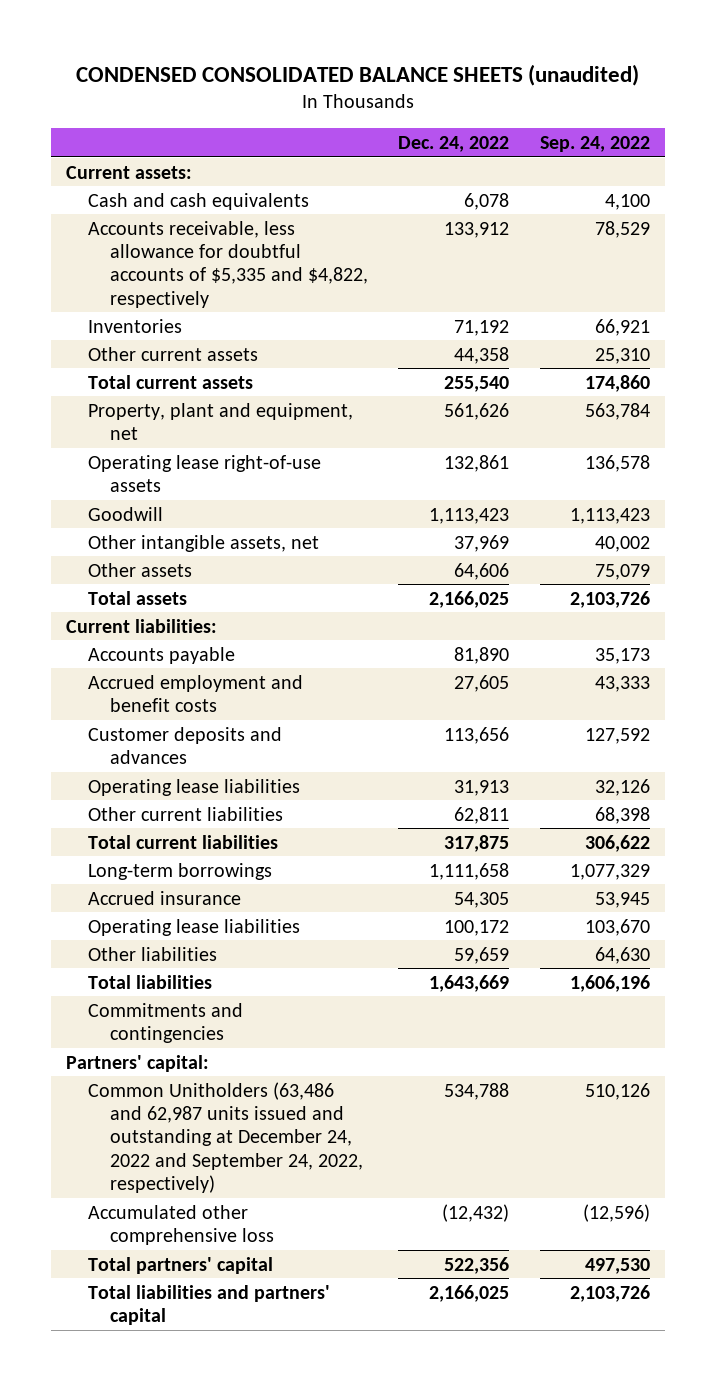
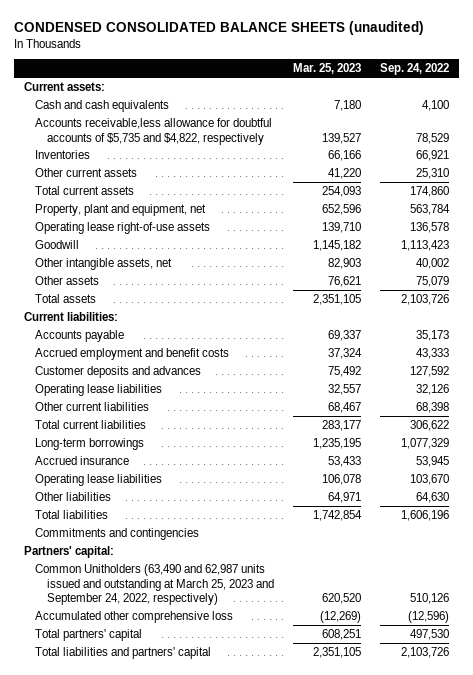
[398,135,510,152] Dec. 24, 2022 -> none
none -> [293,63,362,75] Mar. 25, 2023
[87,220,368,308] Accounts receivable, less allowance for doubtful accounts of $5,335 and $4,822, respectively -> [35,117,273,145] Accounts receivable,less allowance for doubtful accounts of $5,735 and $4,822, respectively
[87,1081,363,1193] Common Unitholders (63,486 and 62,987 units issued and outstanding at December 24, 2022 and September 24, 2022, respectively) -> [35,563,274,606] Common Unitholders (63,490 and 62,987 units issued and outstanding at March 25, 2023 and September 24, 2022, respectively)

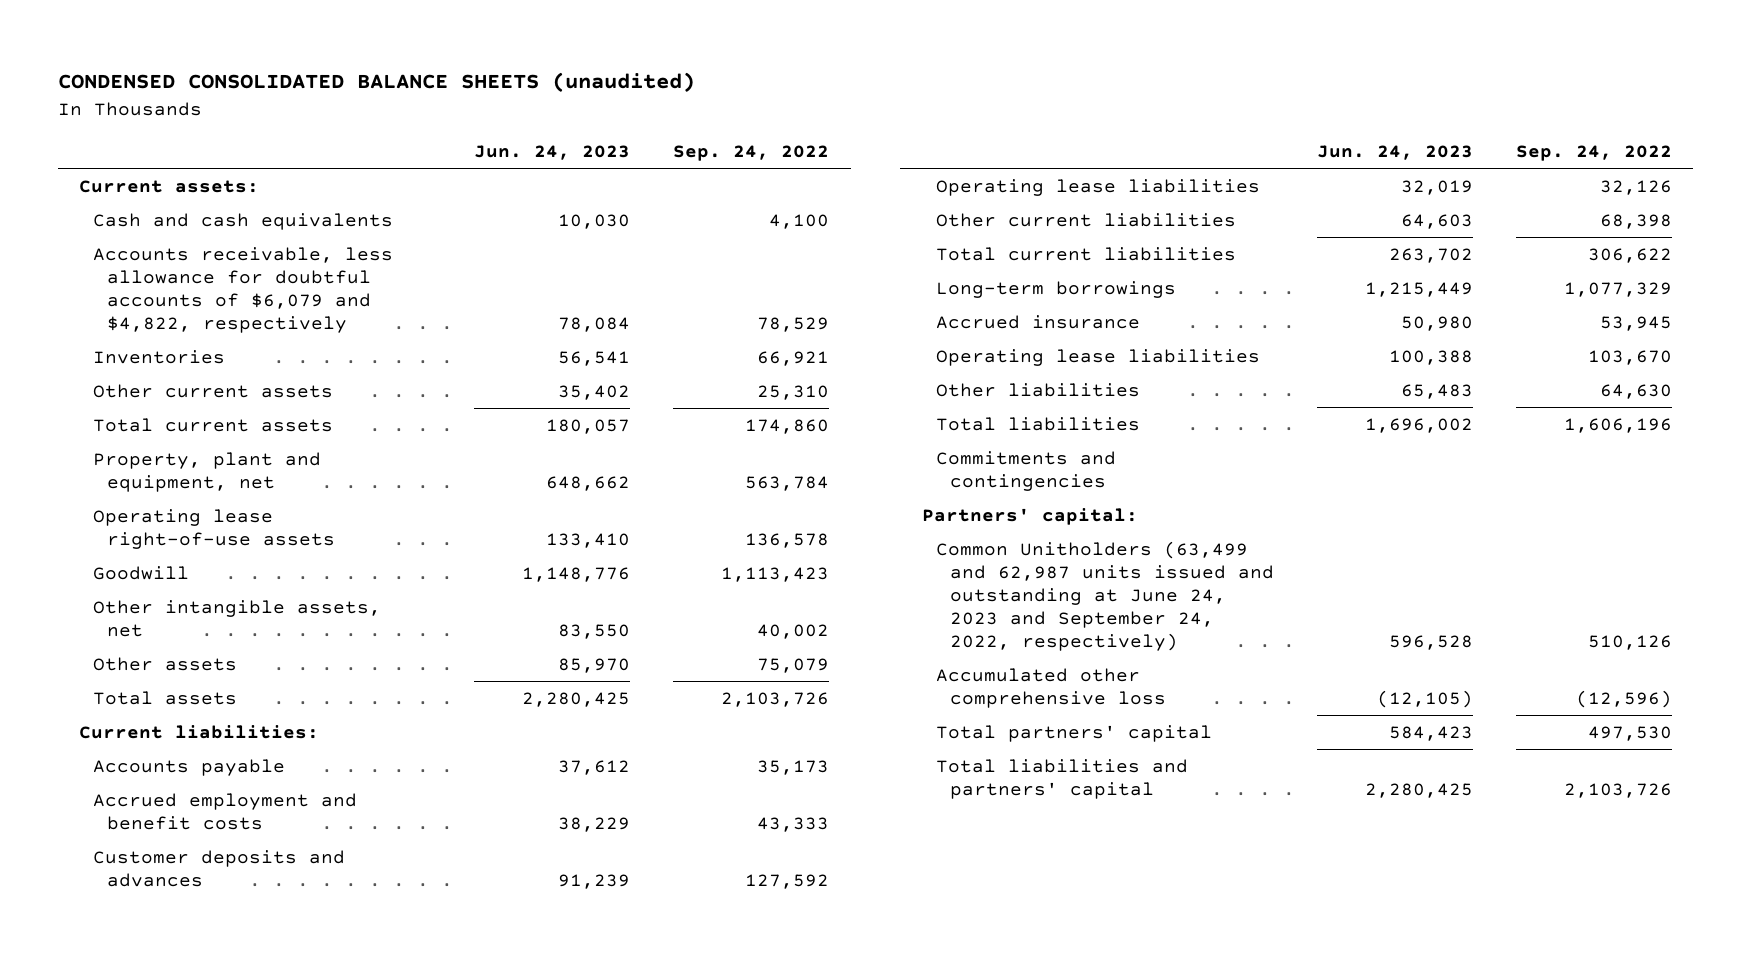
[293,63,362,75] Mar. 25, 2023 -> none
none -> [474,145,631,161] Jun. 24, 2023
[35,117,273,145] Accounts receivable,less allowance for doubtful accounts of $5,735 and $4,822, respectively -> [93,246,394,333] Accounts receivable, less allowance for doubtful accounts of $6,079 and $4,822, respectively
[35,563,274,606] Common Unitholders (63,490 and 62,987 units issued and outstanding at March 25, 2023 and September 24, 2022, respectively) -> [935,540,1274,651] Common Unitholders (63,499 and 62,987 units issued and outstanding at June 24, 2023 and September 24, 2022, respectively)

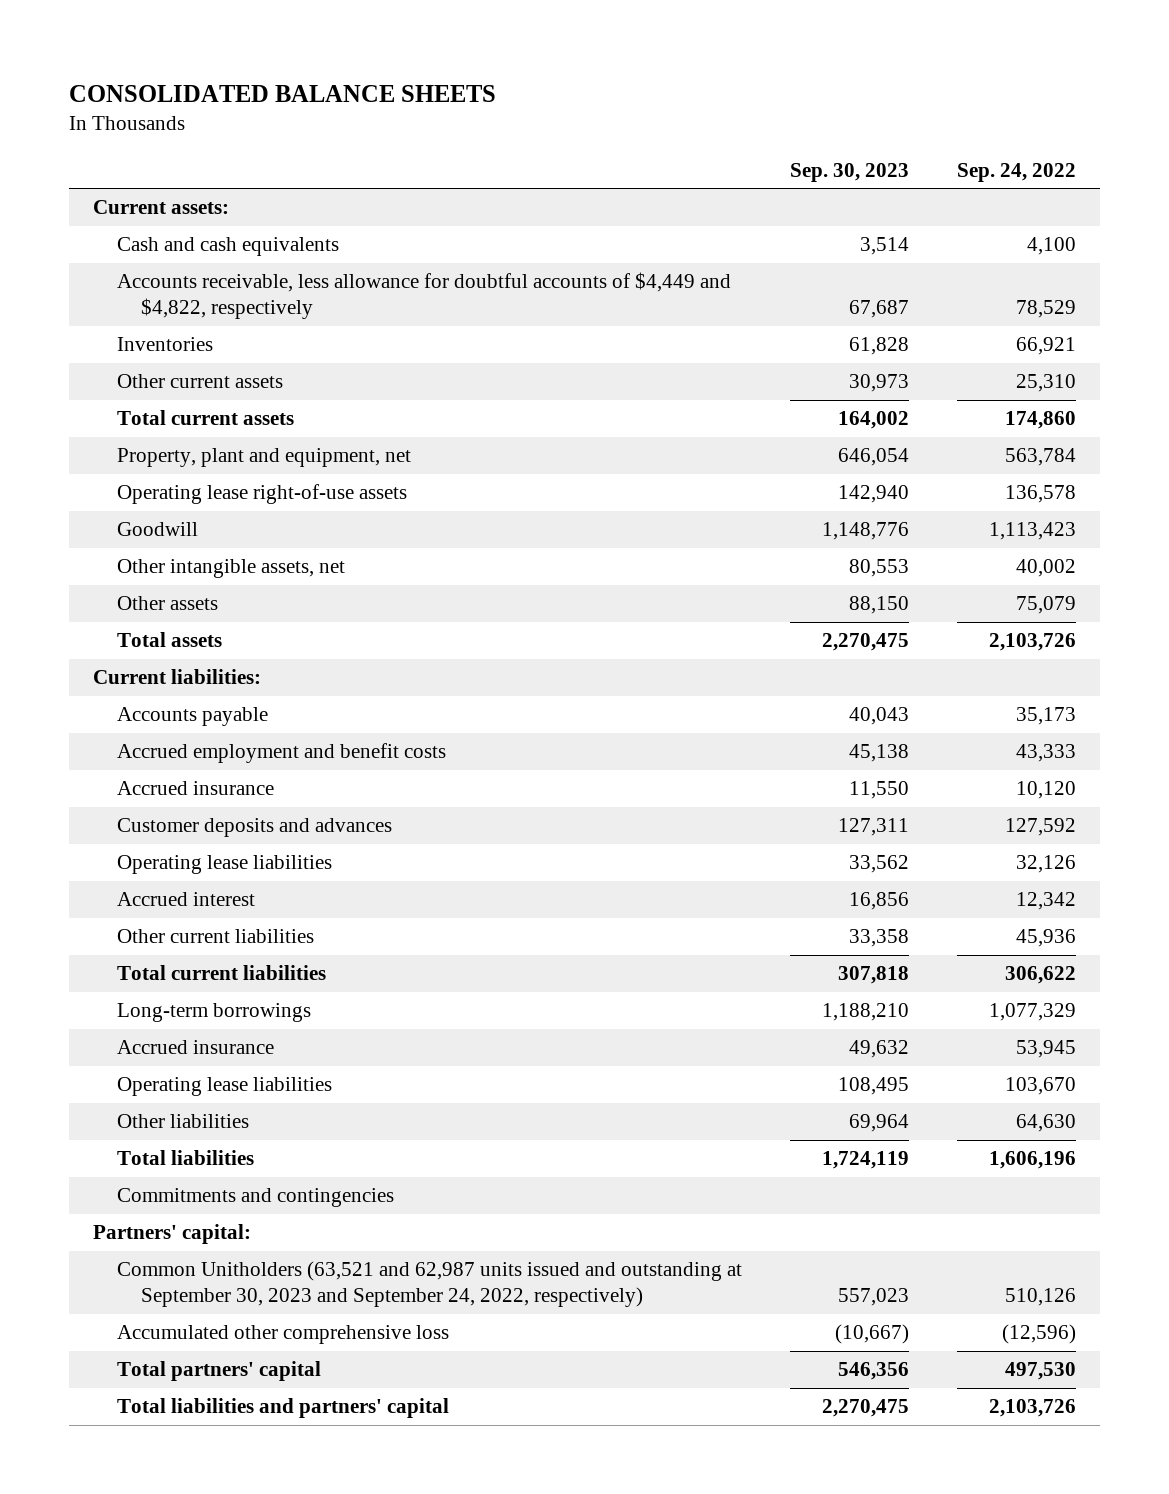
[57,72,695,93] CONDENSED CONSOLIDATED BALANCE SHEETS (unaudited) -> [69,84,497,102] CONSOLIDATED BALANCE SHEETS
[474,145,631,161] Jun. 24, 2023 -> none
none -> [790,162,910,182] Sep. 30, 2023
[93,246,394,333] Accounts receivable, less allowance for doubtful accounts of $6,079 and $4,822, respectively -> [117,272,732,320] Accounts receivable, less allowance for doubtful accounts of $4,449 and $4,822, respectively
none -> [117,781,275,796] Accrued insurance
none -> [117,892,256,907] Accrued interest
[1599,213,1672,229] 68,398 -> [1016,929,1077,948] 45,936
[935,540,1274,651] Common Unitholders (63,499 and 62,987 units issued and outstanding at June 24, 2023 and September 24, 2022, respectively) -> [117,1261,743,1308] Common Unitholders (63,521 and 62,987 units issued and outstanding at September 30, 2023 and September 24, 2022, respectively)

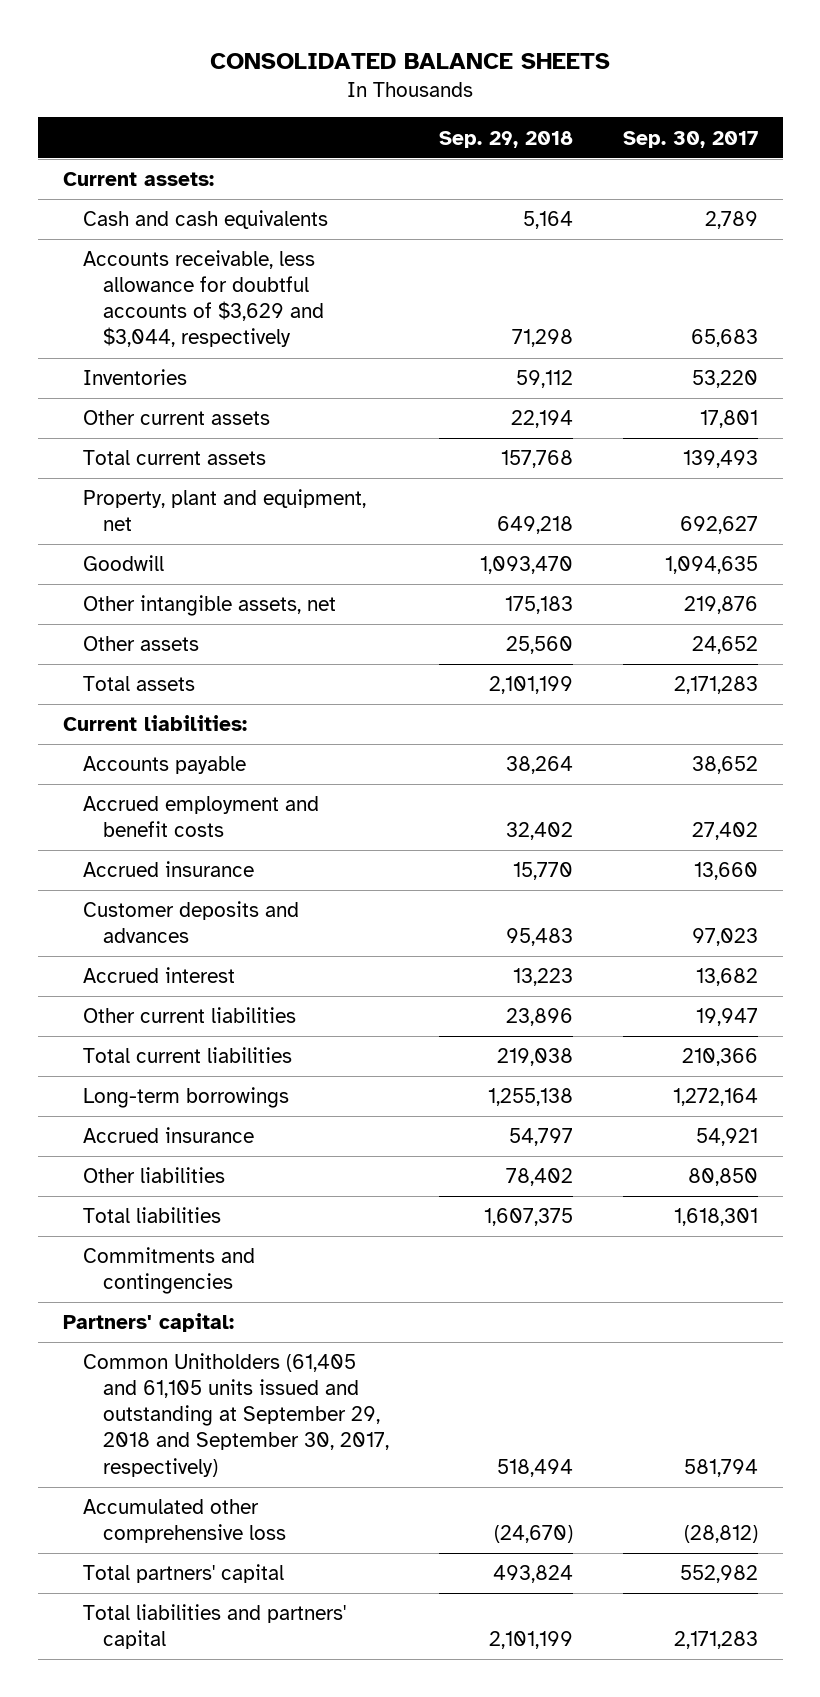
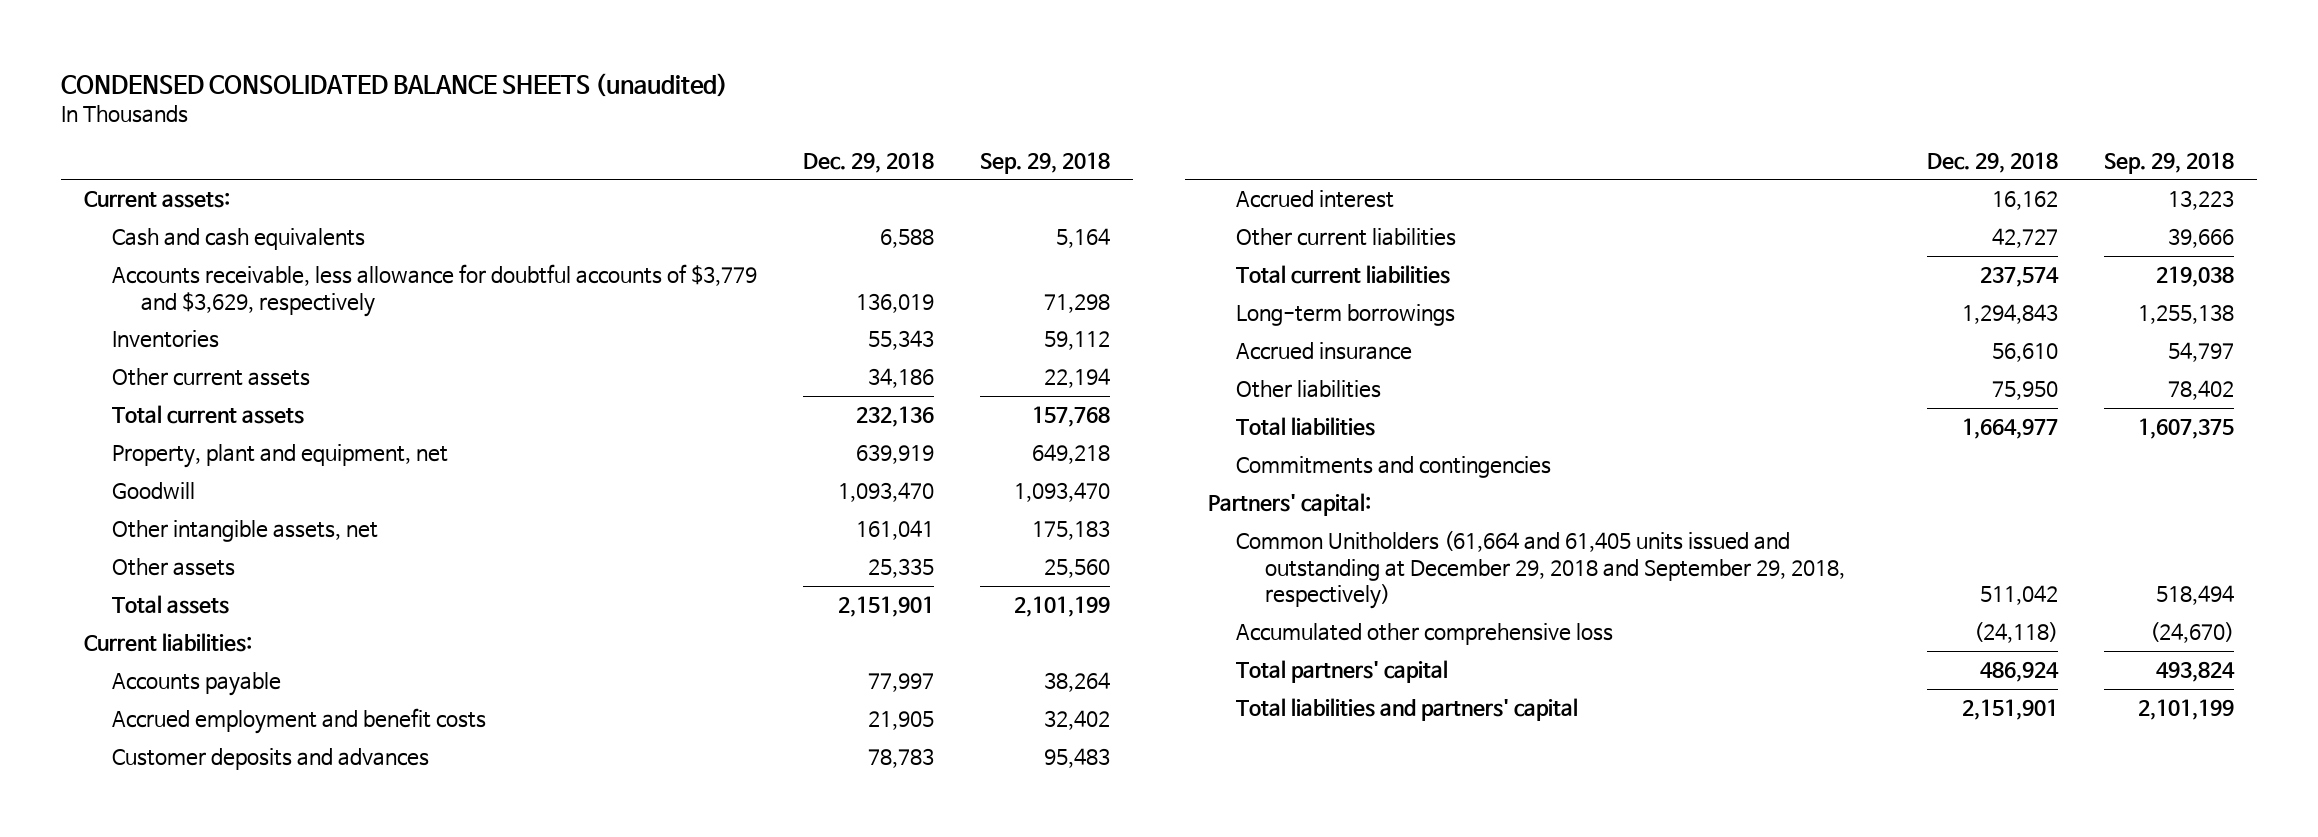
[210,53,611,70] CONSOLIDATED BALANCE SHEETS -> [60,72,728,97] CONDENSED CONSOLIDATED BALANCE SHEETS (unaudited)
[622,130,758,148] Sep. 30, 2017 -> none
none -> [803,152,935,174] Dec. 29, 2018
[82,250,324,348] Accounts receivable, less allowance for doubtful accounts of $3,629 and $3,044, respectively -> [112,264,758,317] Accounts receivable, less allowance for doubtful accounts of $3,779 and $3,629, respectively
[82,861,254,878] Accrued insurance -> none
[505,1008,573,1027] 23,896 -> [2168,228,2235,249] 39,666
[82,1353,389,1477] Common Unitholders (61,405 and 61,105 units issued and outstanding at September 29, 2018 and September 30, 2017, respectively) -> [1236,531,1846,610] Common Unitholders (61,664 and 61,405 units issued and outstanding at December 29, 2018 and September 29, 2018, respectively)

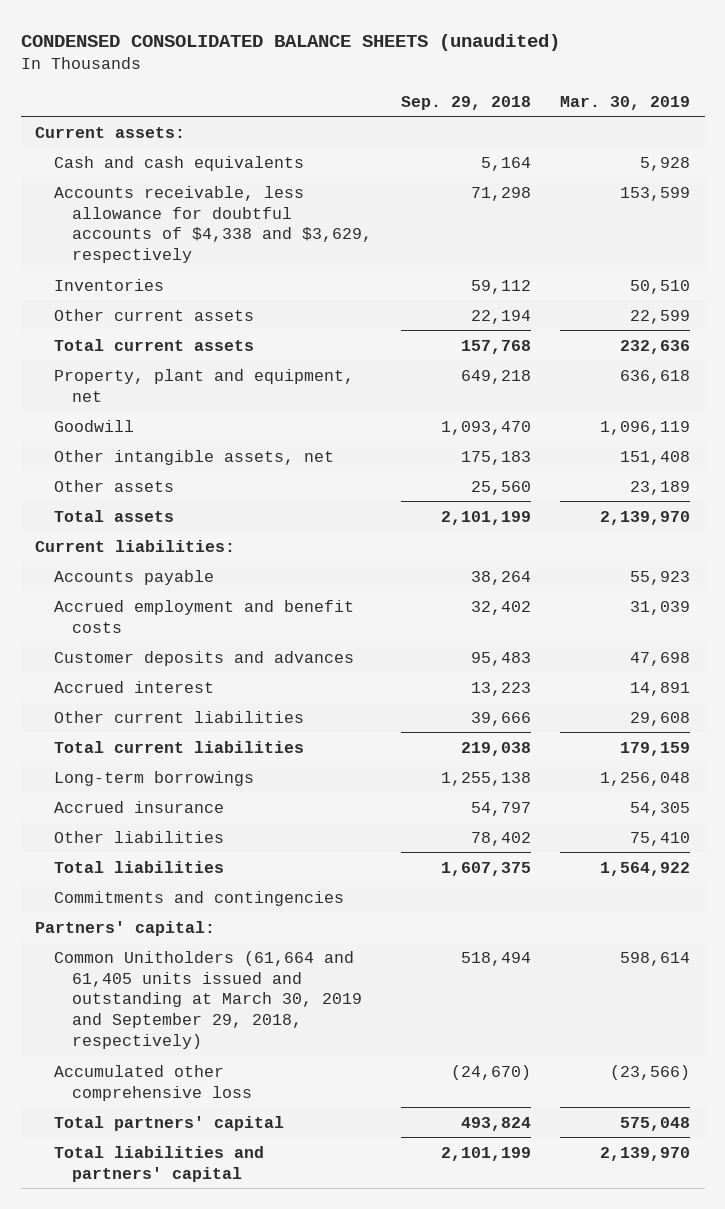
[803,152,935,174] Dec. 29, 2018 -> none
none -> [560,95,691,110] Mar. 30, 2019
[112,264,758,317] Accounts receivable, less allowance for doubtful accounts of $3,779 and $3,629, respectively -> [53,185,373,264] Accounts receivable, less allowance for doubtful accounts of $4,338 and $3,629, respectively
[1236,531,1846,610] Common Unitholders (61,664 and 61,405 units issued and outstanding at December 29, 2018 and September 29, 2018, respectively) -> [53,950,363,1049] Common Unitholders (61,664 and 61,405 units issued and outstanding at March 30, 2019 and September 29, 2018, respectively)

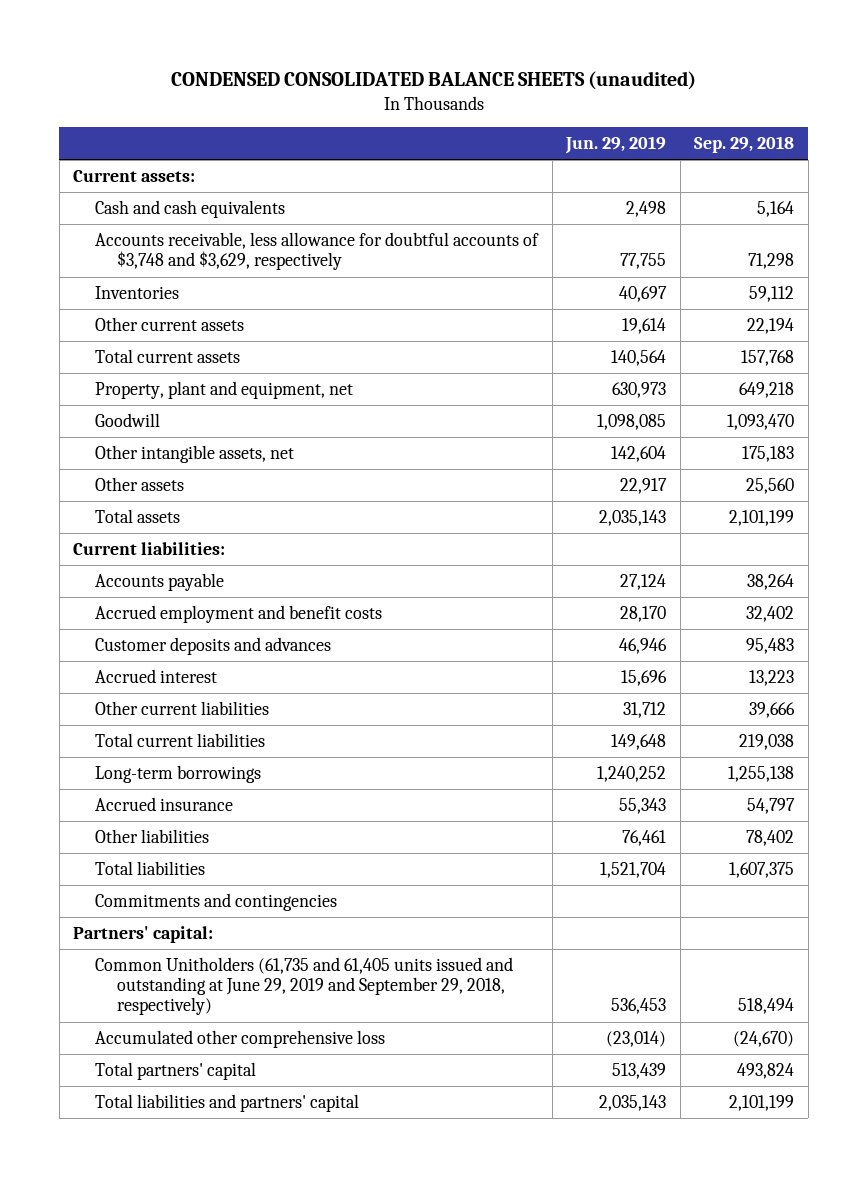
[560,95,691,110] Mar. 30, 2019 -> none
none -> [565,136,667,155] Jun. 29, 2019
[53,185,373,264] Accounts receivable, less allowance for doubtful accounts of $4,338 and $3,629, respectively -> [95,232,540,271] Accounts receivable, less allowance for doubtful accounts of $3,748 and $3,629, respectively
[53,950,363,1049] Common Unitholders (61,664 and 61,405 units issued and outstanding at March 30, 2019 and September 29, 2018, respectively) -> [95,957,514,1016] Common Unitholders (61,735 and 61,405 units issued and outstanding at June 29, 2019 and September 29, 2018, respectively)

